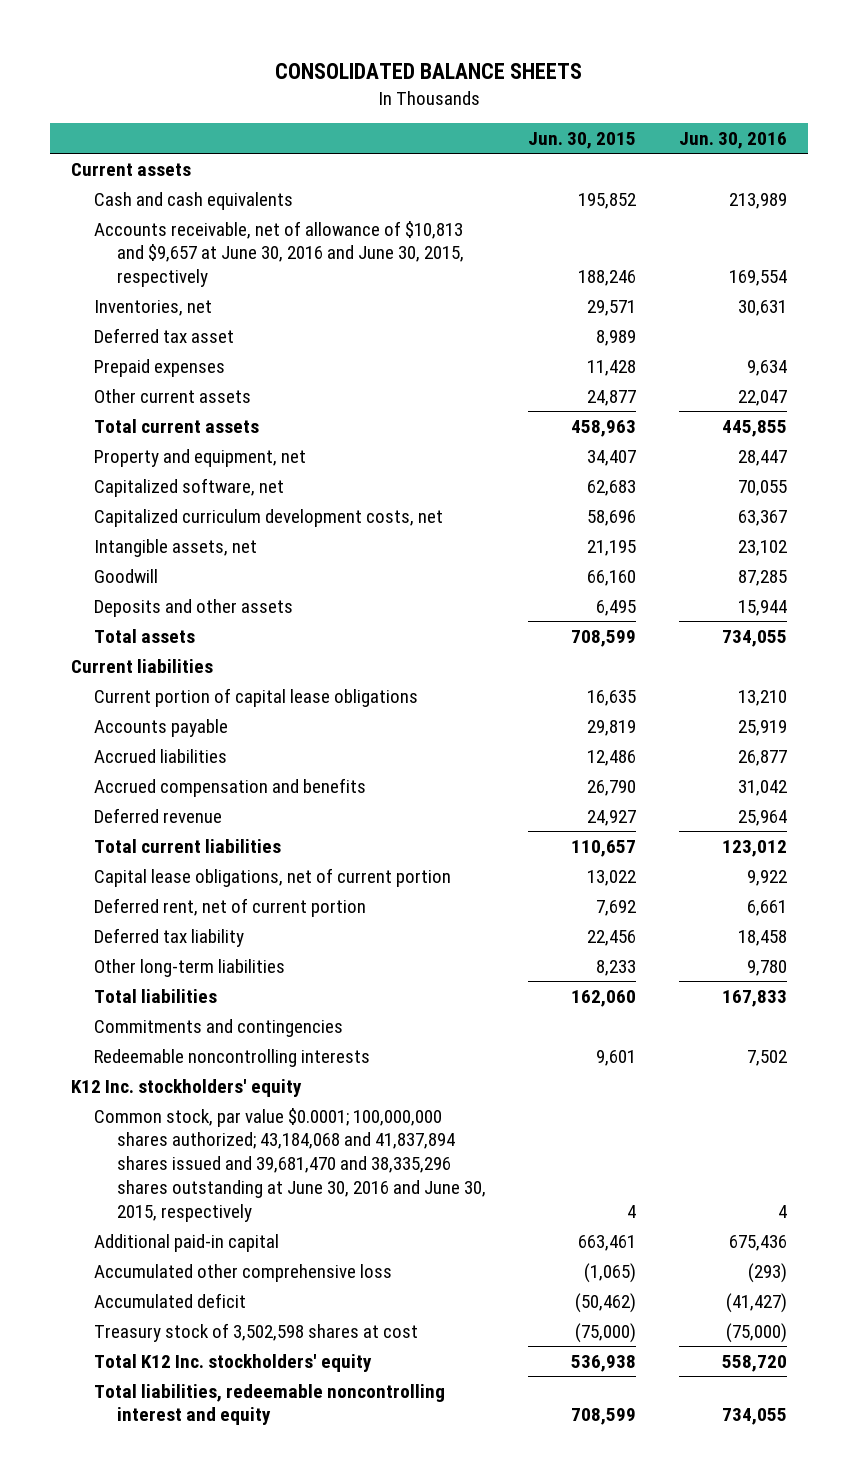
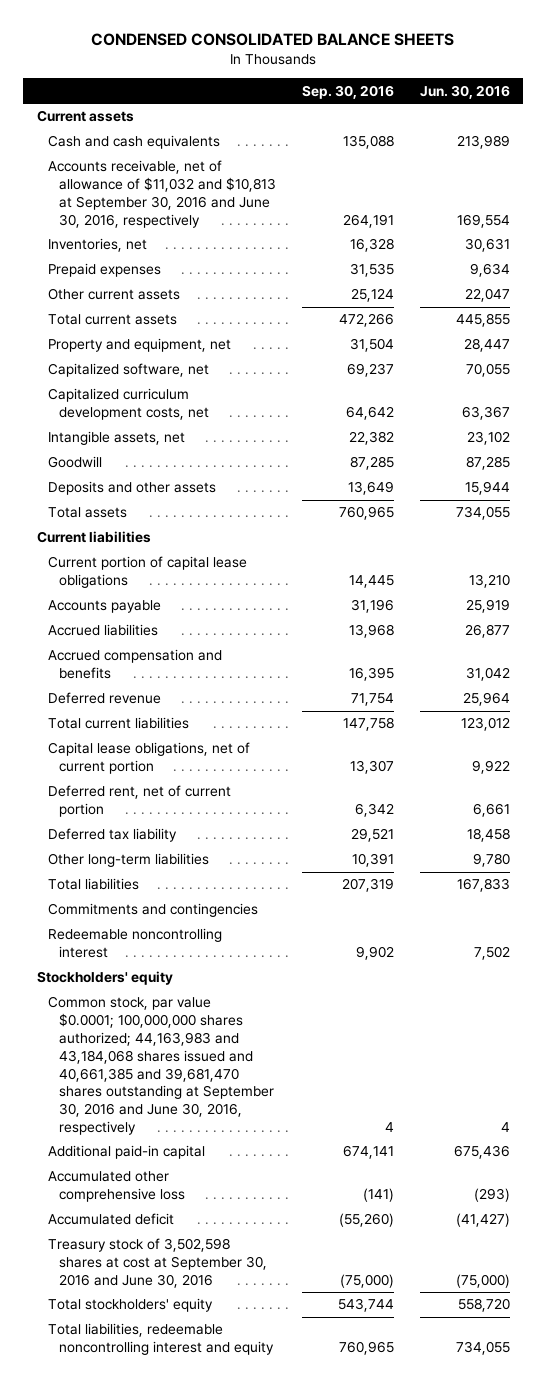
[275,63,583,80] CONSOLIDATED BALANCE SHEETS -> [91,33,455,47] CONDENSED CONSOLIDATED BALANCE SHEETS
[528,131,637,149] Jun. 30, 2015 -> none
none -> [301,84,394,99] Sep. 30, 2016
[94,220,464,288] Accounts receivable, net of allowance of $10,813 and $9,657 at June 30, 2016 and June 30, 2015, respectively -> [47,160,276,228] Accounts receivable, net of allowance of $11,032 and $10,813 at September 30, 2016 and June 30, 2016, respectively
[94,327,235,343] Deferred tax asset -> none
[94,1048,371,1067] Redeemable noncontrolling interests -> [47,928,222,959] Redeemable noncontrolling interest
[71,1078,303,1097] K12 Inc. stockholders' equity -> [36,971,173,986] Stockholders' equity
[94,1107,486,1222] Common stock, par value $0.0001; 100,000,000 shares authorized; 43,184,068 and 41,837,894 shares issued and 39,681,470 and 38,335,296 shares outstanding at June 30, 2016 and June 30, 2015, respectively -> [47,996,274,1136] Common stock, par value $0.0001; 100,000,000 shares authorized; 44,163,983 and 43,184,068 shares issued and 40,661,385 and 39,681,470 shares outstanding at September 30, 2016 and June 30, 2016, respectively
[94,1322,419,1342] Treasury stock of 3,502,598 shares at cost -> [47,1238,267,1289] Treasury stock of 3,502,598 shares at cost at September 30, 2016 and June 30, 2016
[94,1353,373,1372] Total K12 Inc. stockholders' equity -> [47,1298,213,1313] Total stockholders' equity

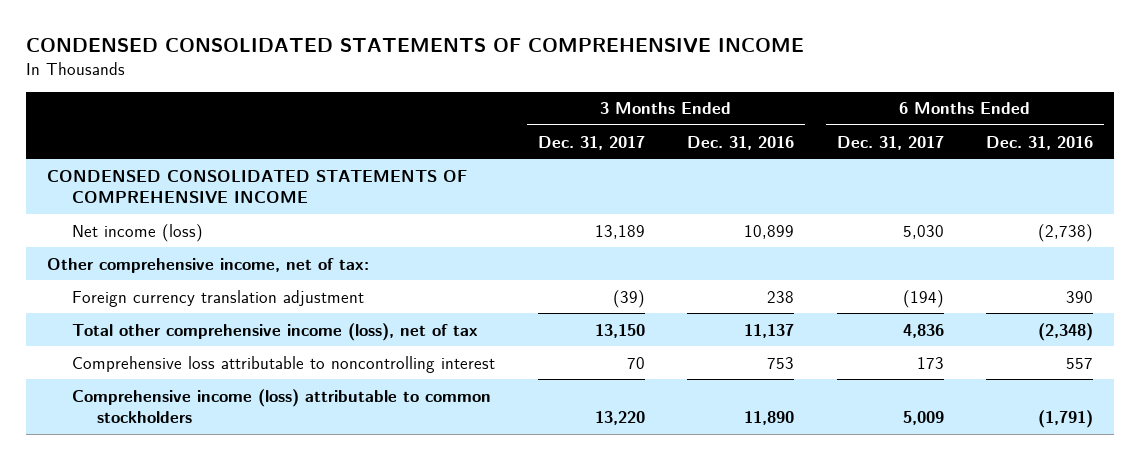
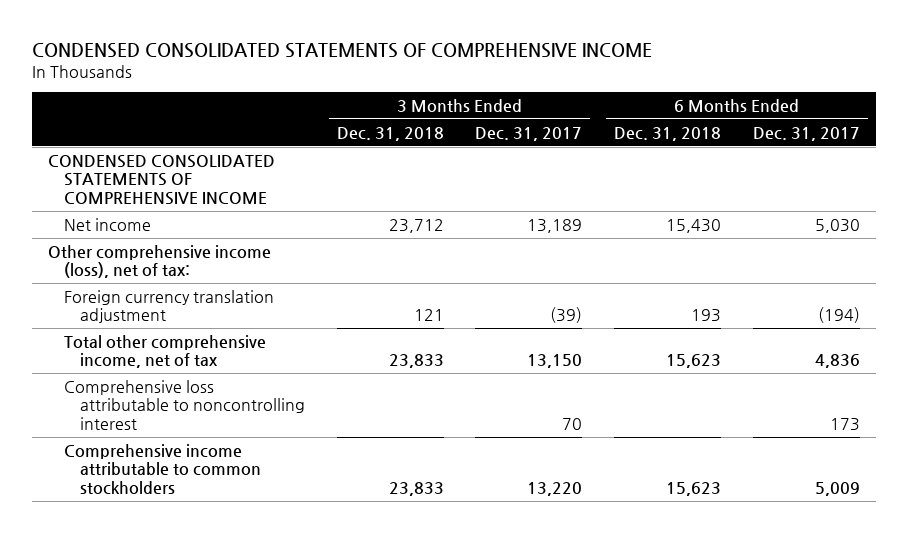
[687,135,795,150] Dec. 31, 2016 -> none
[986,135,1094,150] Dec. 31, 2016 -> none
none -> [336,126,444,141] Dec. 31, 2018
none -> [614,126,722,141] Dec. 31, 2018
[72,223,204,242] Net income (loss) -> [64,217,152,231] Net income
[47,257,370,273] Other comprehensive income, net of tax: -> [47,244,271,279] Other comprehensive income (loss), net of tax:
[72,322,479,341] Total other comprehensive income (loss), net of tax -> [64,334,267,369] Total other comprehensive income, net of tax
[72,388,492,424] Comprehensive income (loss) attributable to common stockholders -> [64,443,262,495] Comprehensive income attributable to common stockholders

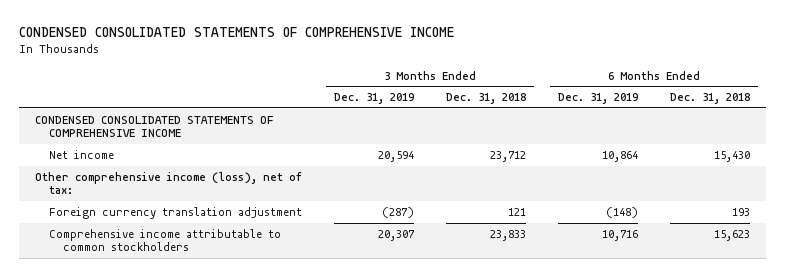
[475,126,583,141] Dec. 31, 2017 -> none
[752,126,860,141] Dec. 31, 2017 -> none
none -> [334,93,415,105] Dec. 31, 2019
none -> [557,93,638,105] Dec. 31, 2019
[64,334,267,369] Total other comprehensive income, net of tax -> none
[64,379,306,430] Comprehensive loss attributable to noncontrolling interest -> none

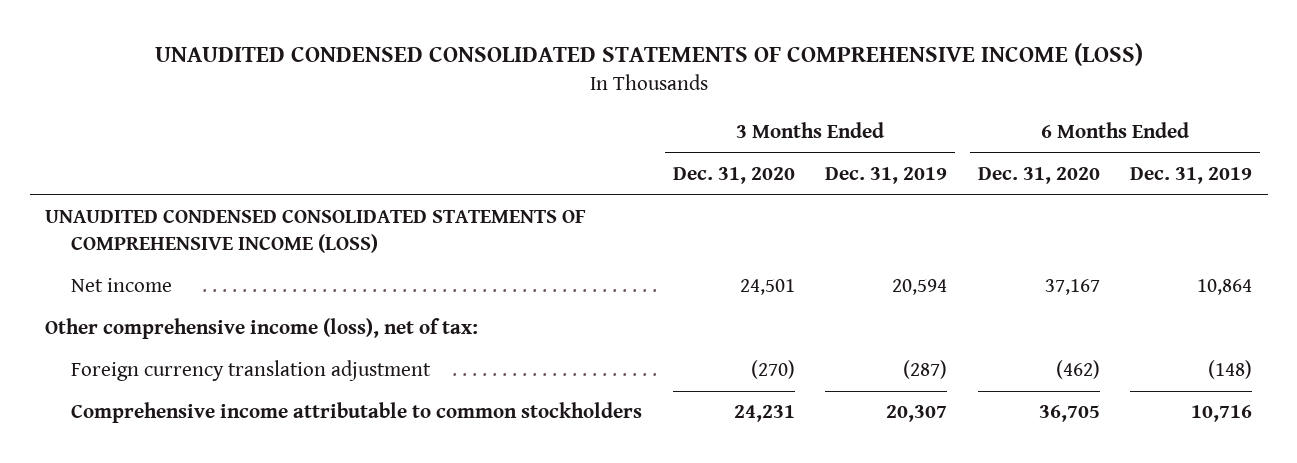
[19,27,455,38] CONDENSED CONSOLIDATED STATEMENTS OF COMPREHENSIVE INCOME -> [154,42,1143,66] UNAUDITED CONDENSED CONSOLIDATED STATEMENTS OF COMPREHENSIVE INCOME (LOSS)
[446,93,527,105] Dec. 31, 2018 -> none
[669,93,750,105] Dec. 31, 2018 -> none
none -> [672,167,795,185] Dec. 31, 2020
none -> [977,167,1100,185] Dec. 31, 2020
[35,115,274,138] CONDENSED CONSOLIDATED STATEMENTS OF COMPREHENSIVE INCOME -> [44,210,586,254] UNAUDITED CONDENSED CONSOLIDATED STATEMENTS OF COMPREHENSIVE INCOME (LOSS)

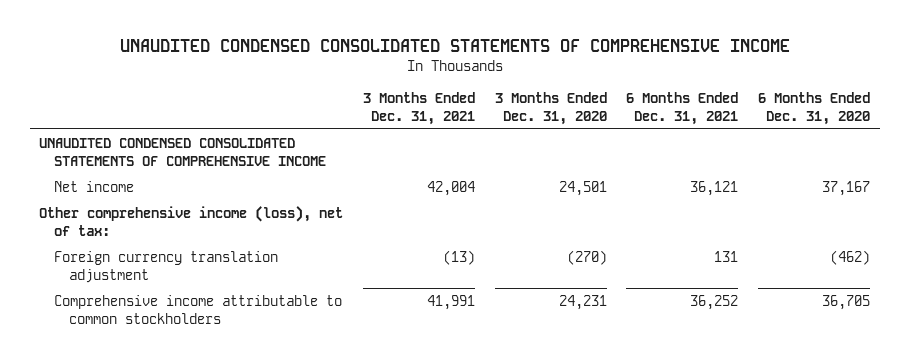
[154,42,1143,66] UNAUDITED CONDENSED CONSOLIDATED STATEMENTS OF COMPREHENSIVE INCOME (LOSS) -> [119,38,790,52] UNAUDITED CONDENSED CONSOLIDATED STATEMENTS OF COMPREHENSIVE INCOME
[825,167,948,185] Dec. 31, 2019 -> none
[1130,167,1253,185] Dec. 31, 2019 -> none
none -> [363,92,476,125] 3 Months Ended Dec. 31, 2021
none -> [626,92,739,125] 6 Months Ended Dec. 31, 2021
[44,210,586,254] UNAUDITED CONDENSED CONSOLIDATED STATEMENTS OF COMPREHENSIVE INCOME (LOSS) -> [39,138,326,166] UNAUDITED CONDENSED CONSOLIDATED STATEMENTS OF COMPREHENSIVE INCOME

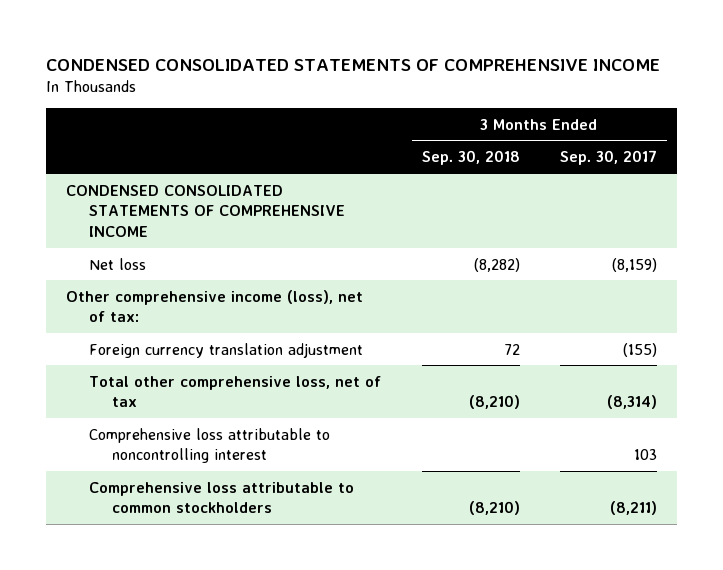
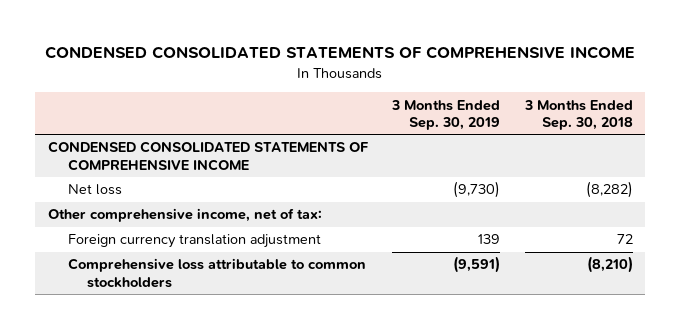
[559,150,657,166] Sep. 30, 2017 -> none
none -> [391,99,501,130] 3 Months Ended Sep. 30, 2019
[66,289,364,323] Other comprehensive income (loss), net of tax: -> [47,208,322,223] Other comprehensive income, net of tax:
[89,375,382,408] Total other comprehensive loss, net of tax -> none
[89,427,331,464] Comprehensive loss attributable to noncontrolling interest -> none

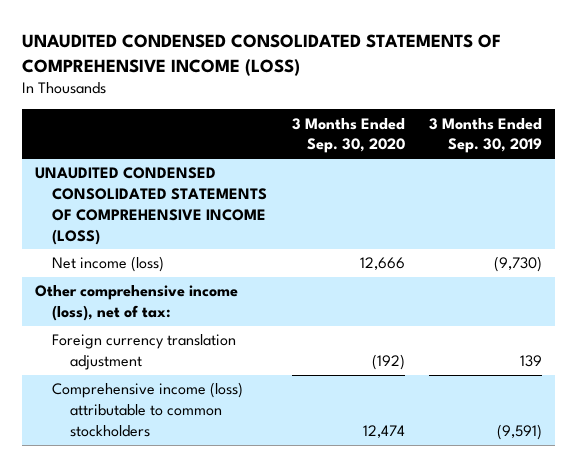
[45,46,636,60] CONDENSED CONSOLIDATED STATEMENTS OF COMPREHENSIVE INCOME -> [22,34,502,76] UNAUDITED CONDENSED CONSOLIDATED STATEMENTS OF COMPREHENSIVE INCOME (LOSS)
[524,99,634,130] 3 Months Ended Sep. 30, 2018 -> none
none -> [291,117,405,154] 3 Months Ended Sep. 30, 2020
[47,141,368,171] CONDENSED CONSOLIDATED STATEMENTS OF COMPREHENSIVE INCOME -> [34,167,268,245] UNAUDITED CONDENSED CONSOLIDATED STATEMENTS OF COMPREHENSIVE INCOME (LOSS)
[67,184,122,196] Net loss -> [52,256,165,273] Net income (loss)
[47,208,322,223] Other comprehensive income, net of tax: -> [34,285,238,322] Other comprehensive income (loss), net of tax:
[67,258,366,288] Comprehensive loss attributable to common stockholders -> [52,382,244,437] Comprehensive income (loss) attributable to common stockholders

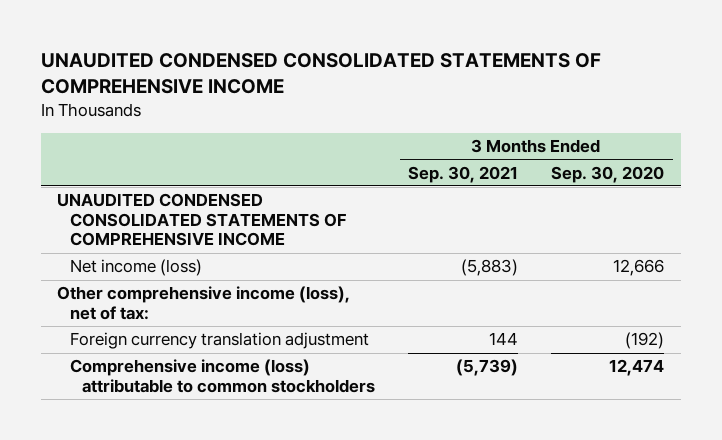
[22,34,502,76] UNAUDITED CONDENSED CONSOLIDATED STATEMENTS OF COMPREHENSIVE INCOME (LOSS) -> [40,52,601,95] UNAUDITED CONDENSED CONSOLIDATED STATEMENTS OF COMPREHENSIVE INCOME
[429,117,543,154] 3 Months Ended Sep. 30, 2019 -> none
none -> [408,165,519,183] Sep. 30, 2021
[34,167,268,245] UNAUDITED CONDENSED CONSOLIDATED STATEMENTS OF COMPREHENSIVE INCOME (LOSS) -> [57,193,347,247] UNAUDITED CONDENSED CONSOLIDATED STATEMENTS OF COMPREHENSIVE INCOME

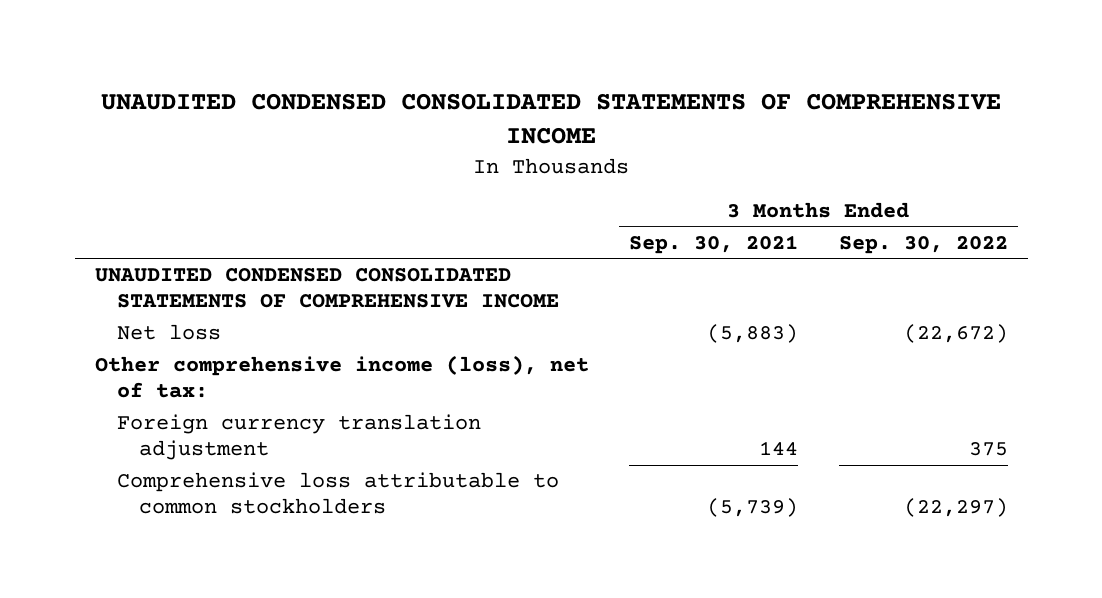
[551,165,665,183] Sep. 30, 2020 -> none
none -> [838,235,1008,254] Sep. 30, 2022
[69,259,202,277] Net income (loss) -> [117,324,222,341] Net loss
[69,359,376,393] Comprehensive income (loss) attributable to common stockholders -> [117,472,560,515] Comprehensive loss attributable to common stockholders

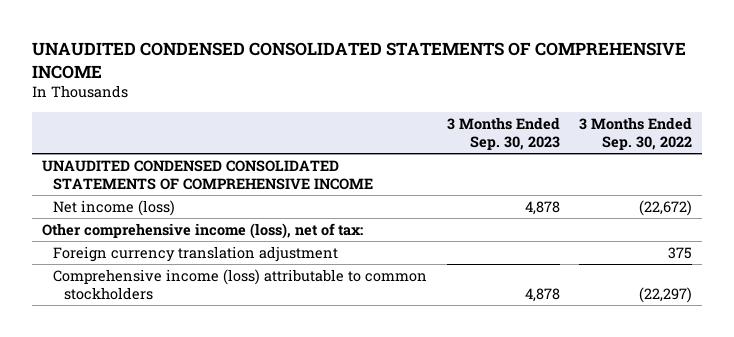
[629,234,799,254] Sep. 30, 2021 -> none
none -> [446,117,560,150] 3 Months Ended Sep. 30, 2023
[117,324,222,341] Net loss -> [52,200,175,217] Net income (loss)
[117,472,560,515] Comprehensive loss attributable to common stockholders -> [52,269,427,300] Comprehensive income (loss) attributable to common stockholders

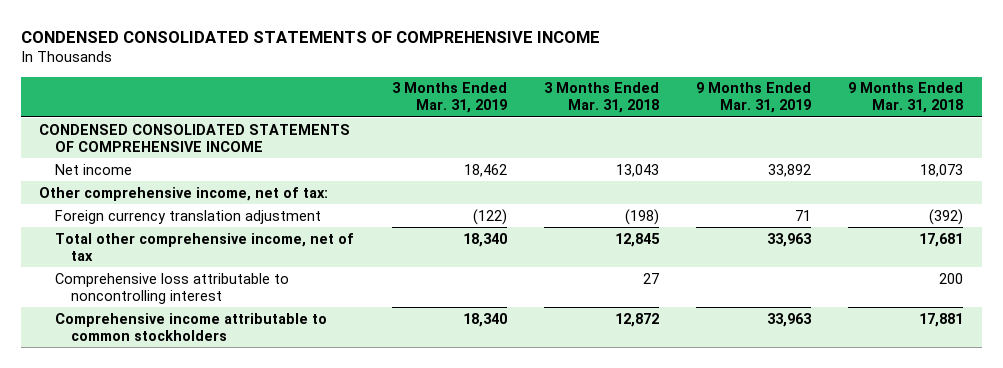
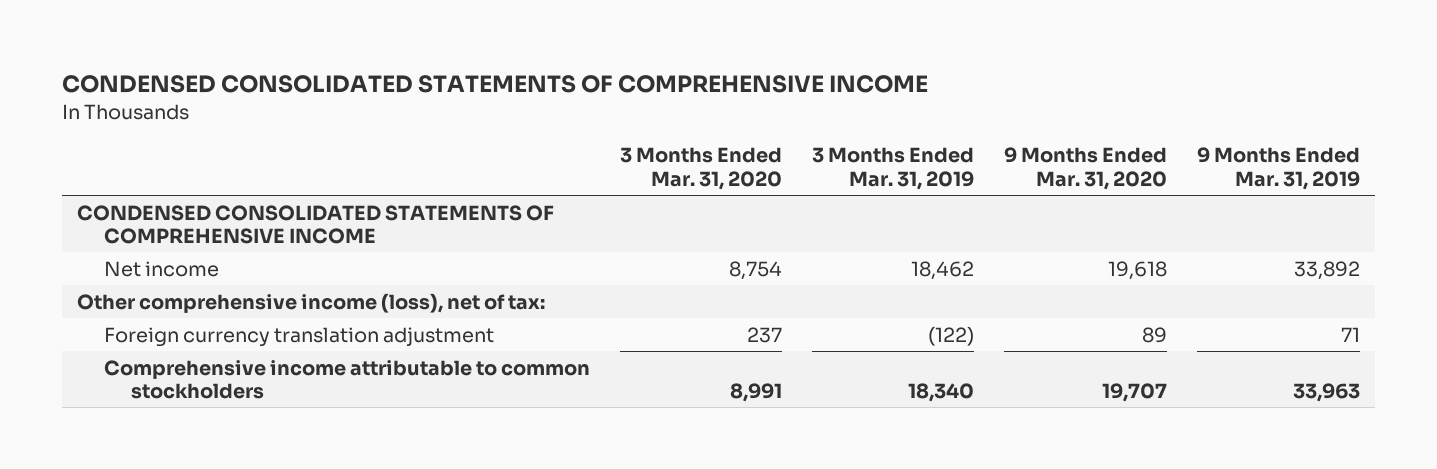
[543,82,659,114] 3 Months Ended Mar. 31, 2018 -> none
[848,82,964,114] 9 Months Ended Mar. 31, 2018 -> none
none -> [620,147,783,190] 3 Months Ended Mar. 31, 2020
none -> [1004,147,1168,190] 9 Months Ended Mar. 31, 2020
[39,186,329,201] Other comprehensive income, net of tax: -> [76,292,545,313] Other comprehensive income (loss), net of tax:
[55,232,355,261] Total other comprehensive income, net of tax -> none
[55,272,290,304] Comprehensive loss attributable to noncontrolling interest -> none

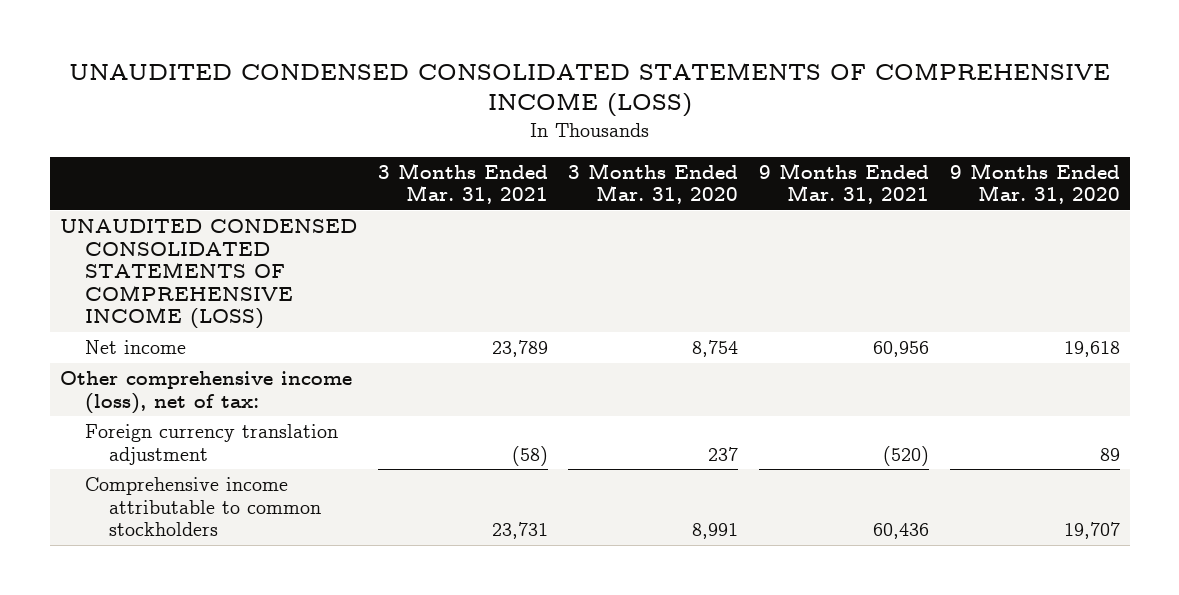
[61,75,928,94] CONDENSED CONSOLIDATED STATEMENTS OF COMPREHENSIVE INCOME -> [68,63,1110,118] UNAUDITED CONDENSED CONSOLIDATED STATEMENTS OF COMPREHENSIVE INCOME (LOSS)
[812,147,975,190] 3 Months Ended Mar. 31, 2019 -> none
[1197,147,1361,190] 9 Months Ended Mar. 31, 2019 -> none
none -> [377,162,548,205] 3 Months Ended Mar. 31, 2021
none -> [758,162,929,205] 9 Months Ended Mar. 31, 2021
[76,204,554,245] CONDENSED CONSOLIDATED STATEMENTS OF COMPREHENSIVE INCOME -> [59,219,357,330] UNAUDITED CONDENSED CONSOLIDATED STATEMENTS OF COMPREHENSIVE INCOME (LOSS)

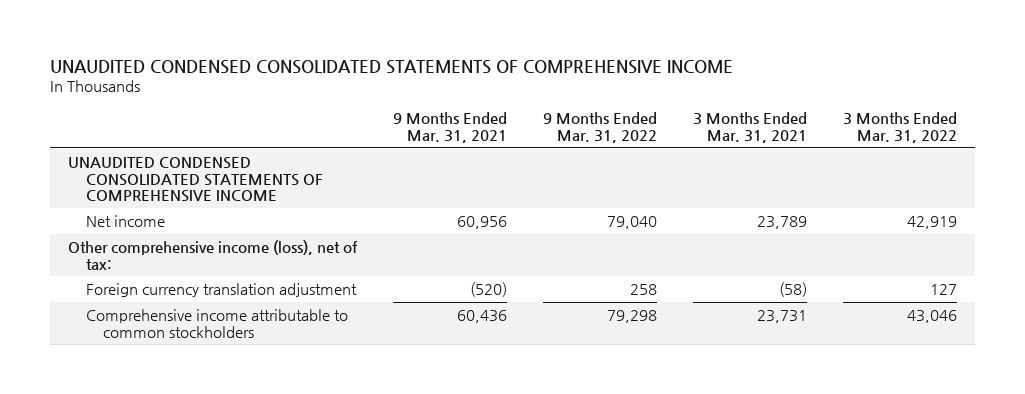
[68,63,1110,118] UNAUDITED CONDENSED CONSOLIDATED STATEMENTS OF COMPREHENSIVE INCOME (LOSS) -> [49,59,733,74] UNAUDITED CONDENSED CONSOLIDATED STATEMENTS OF COMPREHENSIVE INCOME
[568,162,739,205] 3 Months Ended Mar. 31, 2020 -> none
[949,162,1120,205] 9 Months Ended Mar. 31, 2020 -> none
none -> [542,112,657,144] 9 Months Ended Mar. 31, 2022
none -> [843,112,958,144] 3 Months Ended Mar. 31, 2022
[59,219,357,330] UNAUDITED CONDENSED CONSOLIDATED STATEMENTS OF COMPREHENSIVE INCOME (LOSS) -> [67,156,323,203] UNAUDITED CONDENSED CONSOLIDATED STATEMENTS OF COMPREHENSIVE INCOME

